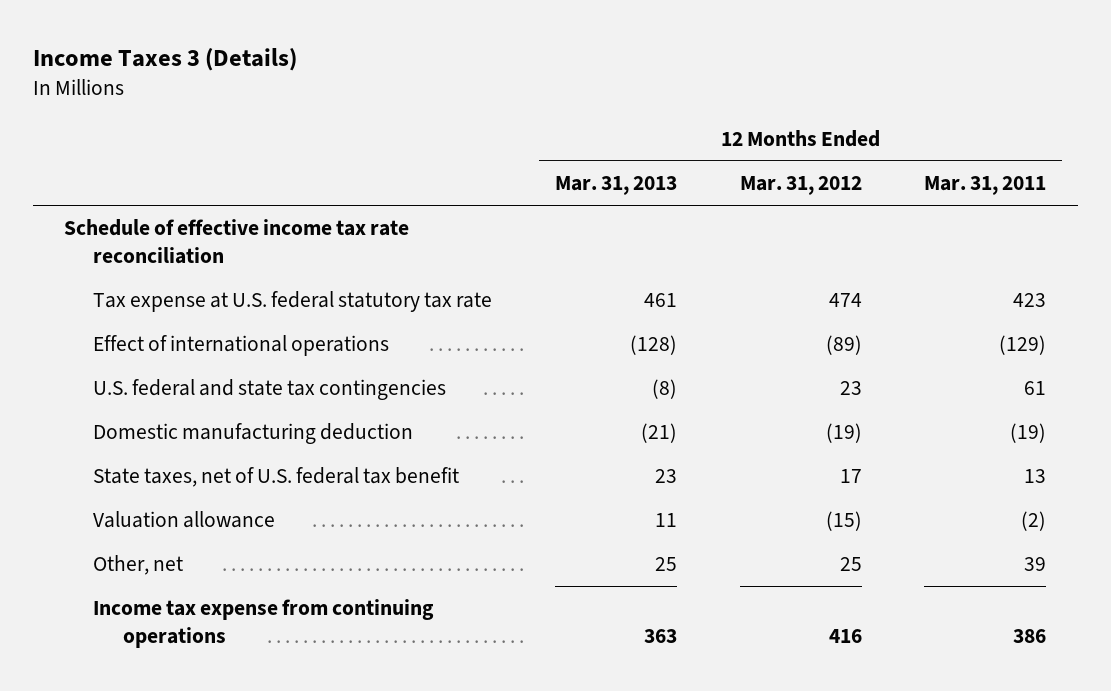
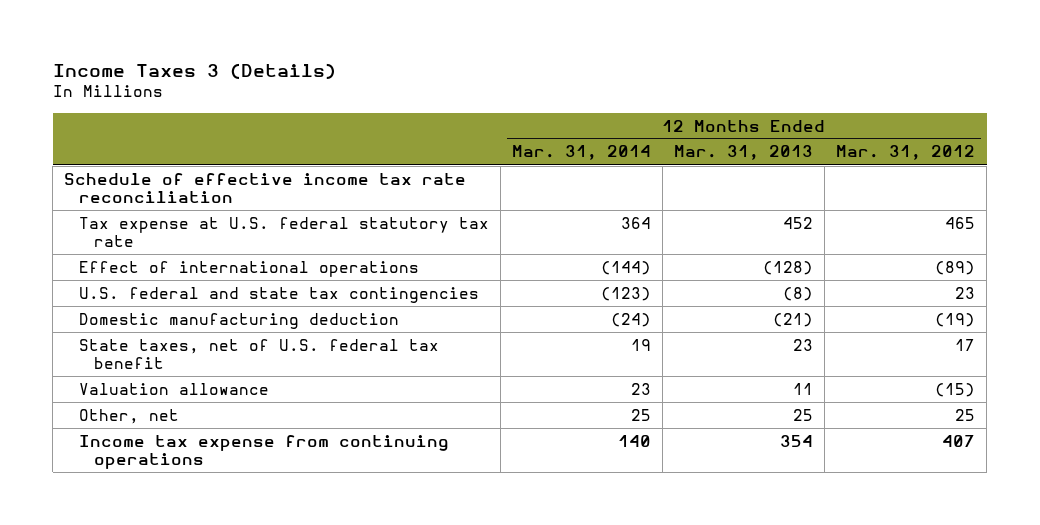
[924,176,1047,196] Mar. 31, 2011 -> none
none -> [512,145,652,161] Mar. 31, 2014
[644,293,678,308] 461 -> [783,216,814,229] 452
[828,293,862,308] 474 -> [945,216,976,229] 465
[644,628,678,643] 363 -> [780,434,814,447] 354
[828,628,862,643] 416 -> [942,434,976,447] 407

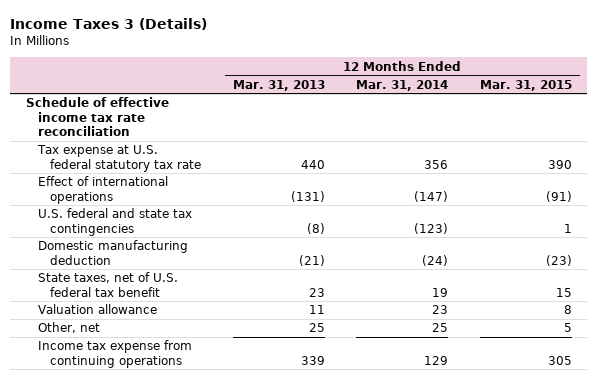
[836,145,976,161] Mar. 31, 2012 -> none
none -> [479,79,572,91] Mar. 31, 2015
[621,216,652,229] 364 -> [424,159,449,169] 356
[783,216,814,229] 452 -> [300,159,325,169] 440
[601,260,652,275] (144) -> [414,190,449,202] (147)
[763,260,814,275] (128) -> [290,190,325,202] (131)
[618,434,652,447] 140 -> [424,355,449,365] 129
[780,434,814,447] 354 -> [300,355,325,365] 339

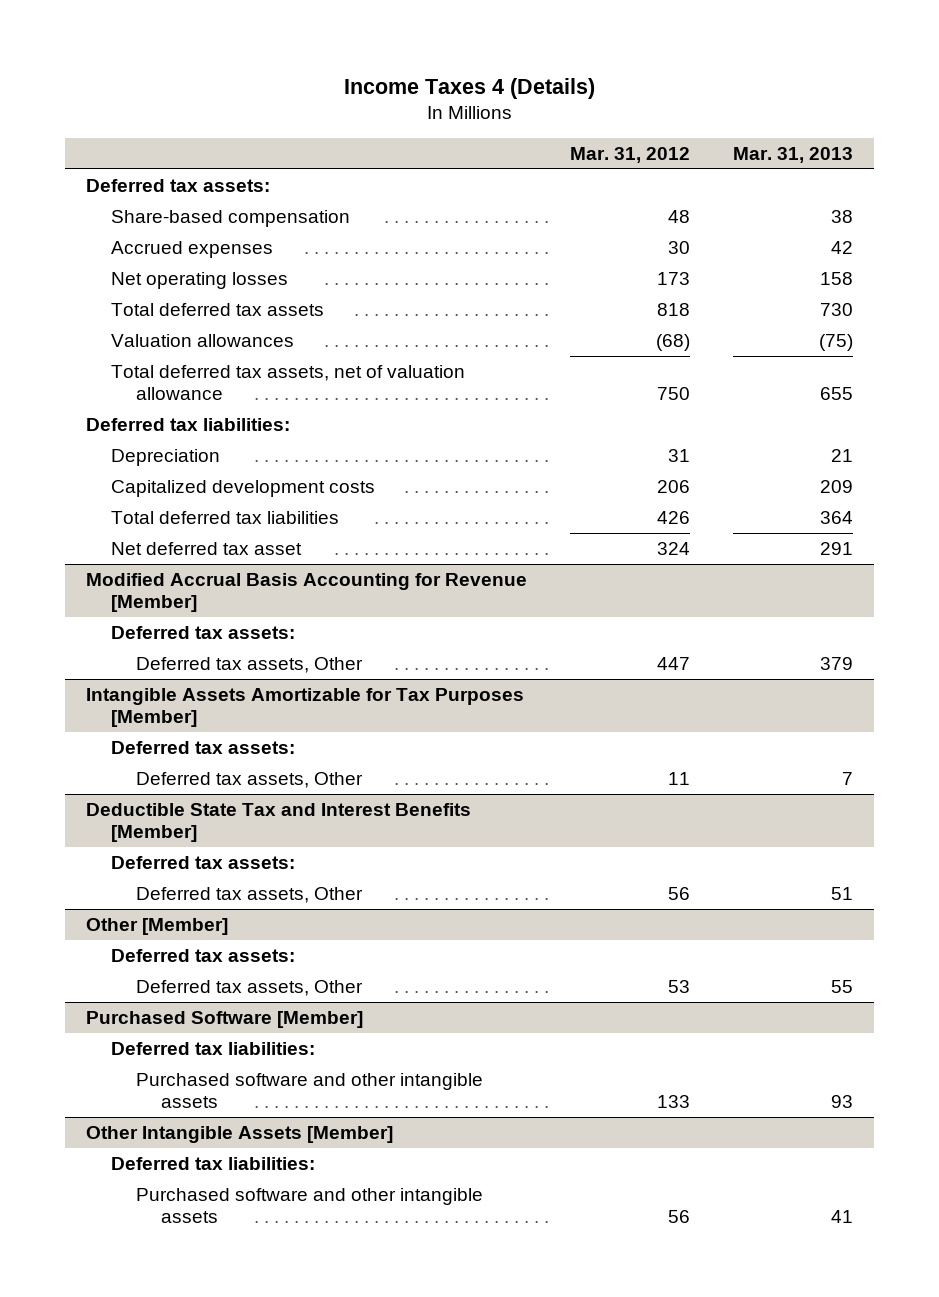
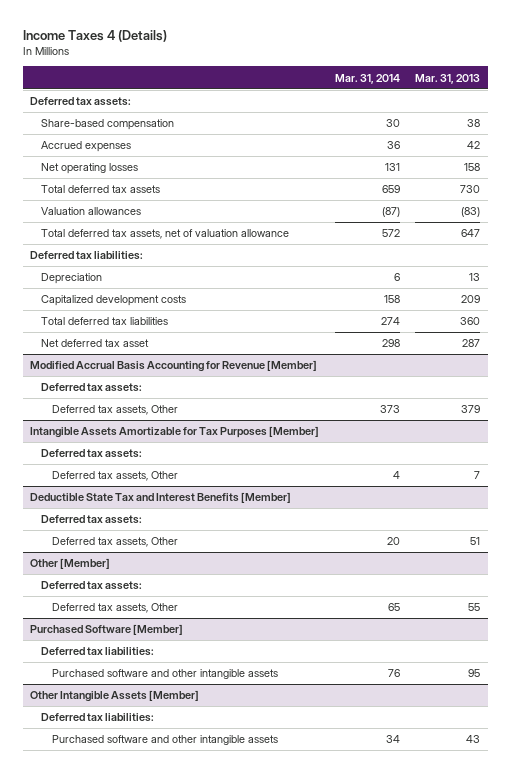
[570,146,691,163] Mar. 31, 2012 -> none
none -> [334,73,400,84] Mar. 31, 2014
[818,333,853,351] (75) -> [460,207,480,218] (83)
[819,386,853,400] 655 -> [460,229,480,238] 647
[830,448,853,462] 21 -> [468,273,480,282] 13
[819,510,853,524] 364 -> [459,317,480,326] 360
[819,541,853,555] 291 -> [461,339,480,348] 287
[830,1094,853,1108] 93 -> [467,669,480,678] 95
[830,1209,853,1223] 41 -> [465,735,480,744] 43

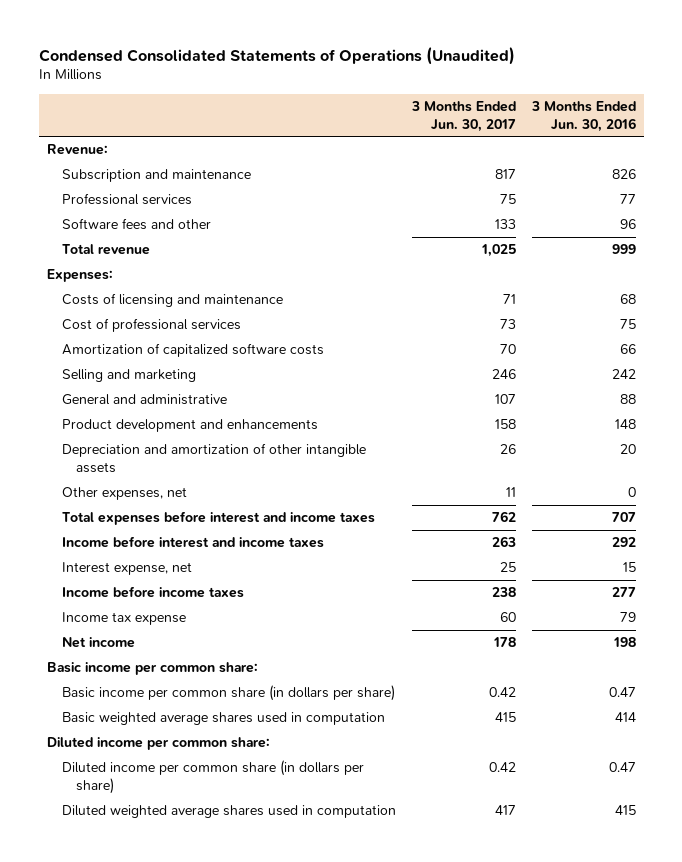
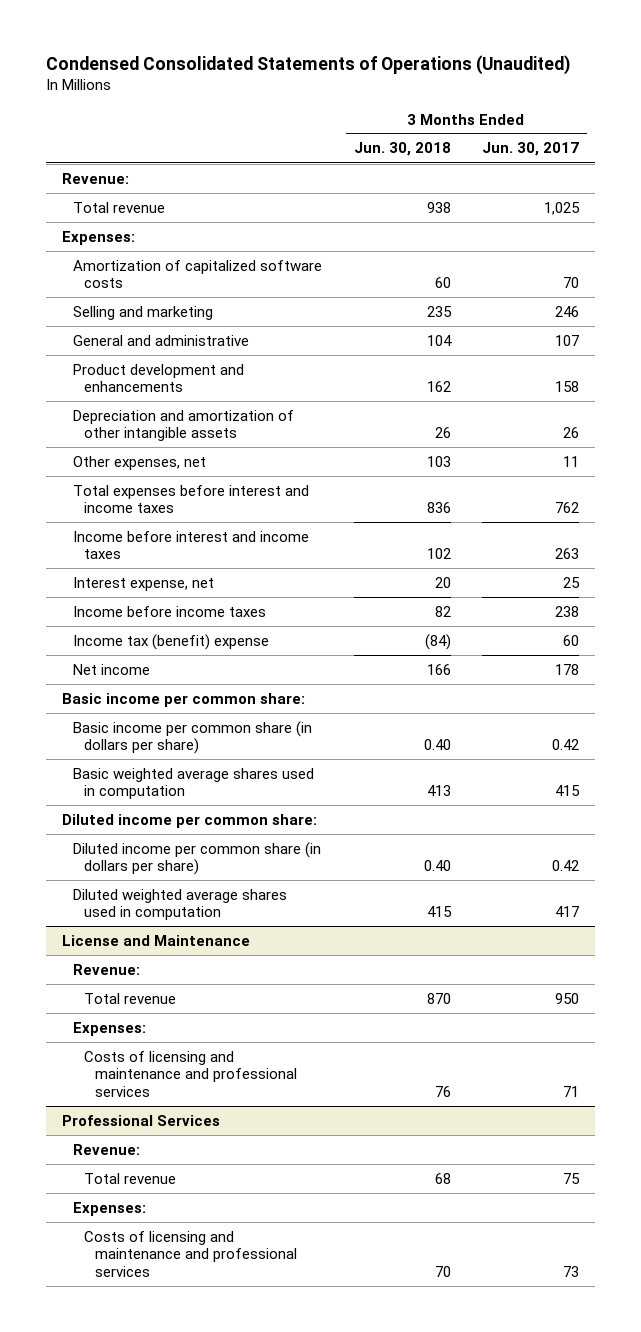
[530,100,636,132] 3 Months Ended Jun. 30, 2016 -> none
none -> [353,142,451,157] Jun. 30, 2018
[61,169,251,183] Subscription and maintenance -> none
[61,193,192,206] Professional services -> none
[61,218,211,231] Software fees and other -> none
[61,293,283,308] Costs of licensing and maintenance -> none
[61,318,241,333] Cost of professional services -> none
[61,612,186,626] Income tax expense -> [73,633,270,650] Income tax (benefit) expense
none -> [61,934,250,946] License and Maintenance
none -> [73,963,141,975] Revenue:
none -> [84,992,177,1004] Total revenue
none -> [73,1021,147,1036] Expenses:
none -> [84,1050,298,1097] Costs of licensing and maintenance and professional services
none -> [61,1114,220,1126] Professional Services
none -> [73,1143,141,1155] Revenue:
none -> [84,1172,177,1184] Total revenue
none -> [73,1201,147,1216] Expenses:
none -> [84,1230,298,1277] Costs of licensing and maintenance and professional services

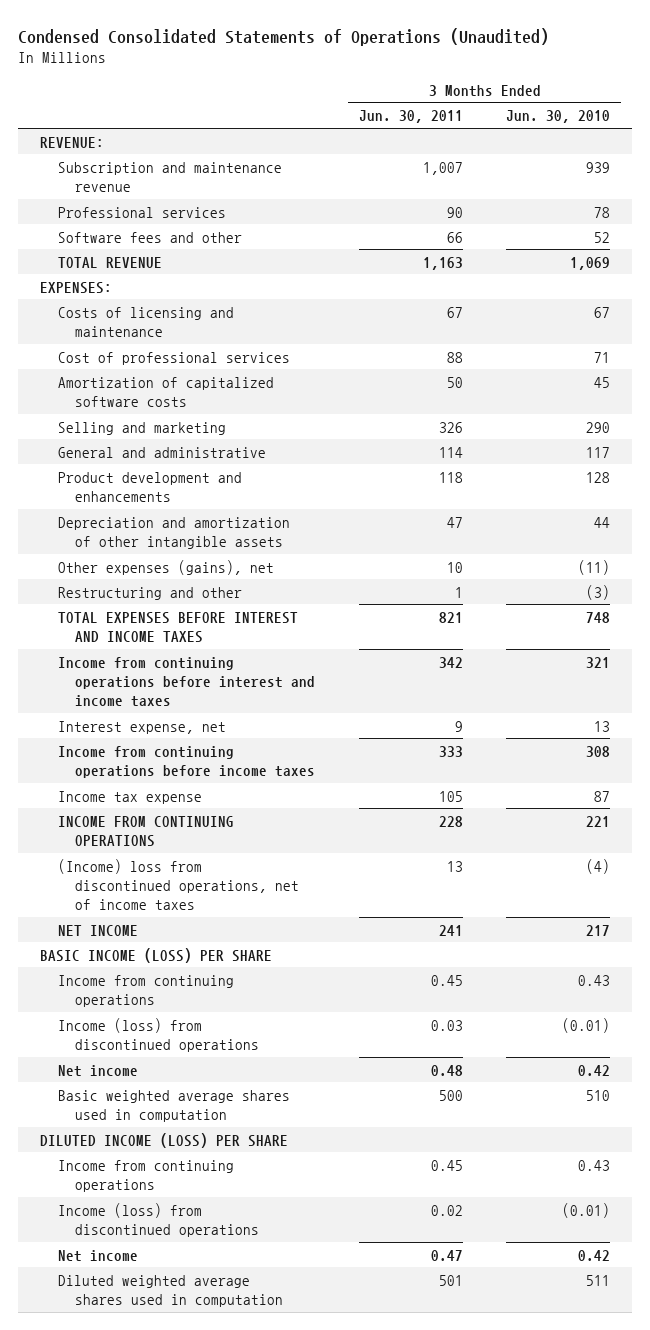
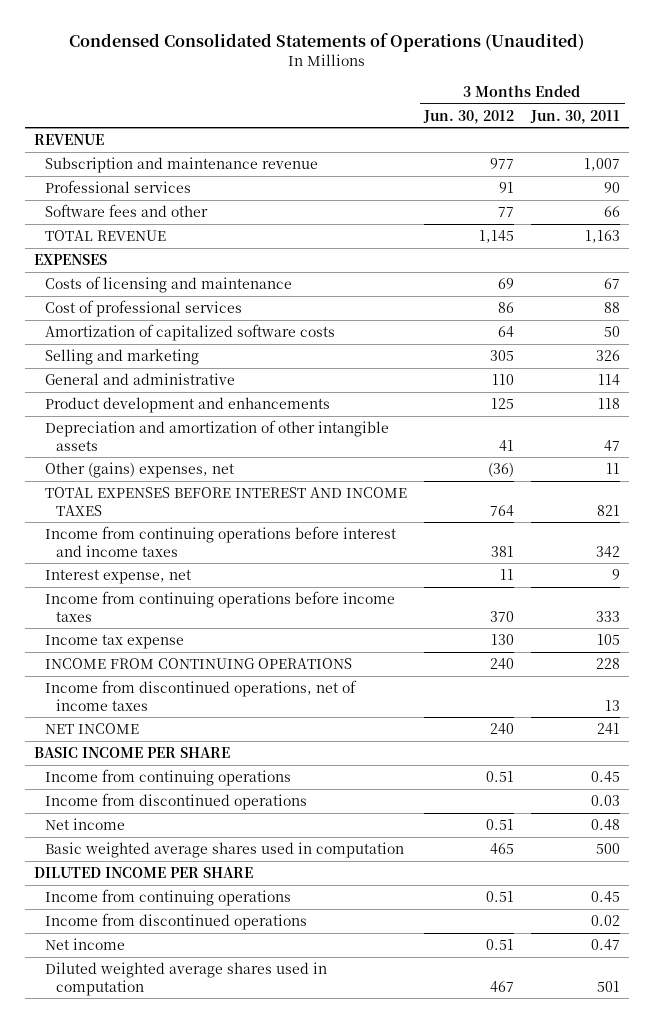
[506,110,611,124] Jun. 30, 2010 -> none
none -> [423,109,515,124] Jun. 30, 2012
[40,136,105,148] REVENUE: -> [33,133,104,145] REVENUE
[40,281,113,294] EXPENSES: -> [33,253,107,265] EXPENSES
[57,586,242,600] Restructuring and other -> none
[57,559,274,575] Other expenses (gains), net -> [44,461,234,478] Other (gains) expenses, net
[446,561,463,573] 10 -> [606,462,621,474] 11
[57,858,300,911] (Income) loss from discontinued operations, net of income taxes -> [44,679,357,711] Income from discontinued operations, net of income taxes
[40,947,273,963] BASIC INCOME (LOSS) PER SHARE -> [33,746,230,758] BASIC INCOME PER SHARE
[57,1017,260,1052] Income (loss) from discontinued operations -> [44,792,307,810] Income from discontinued operations
[40,1132,289,1148] DILUTED INCOME (LOSS) PER SHARE -> [33,866,253,878] DILUTED INCOME PER SHARE
[57,1202,260,1237] Income (loss) from discontinued operations -> [44,912,307,930] Income from discontinued operations

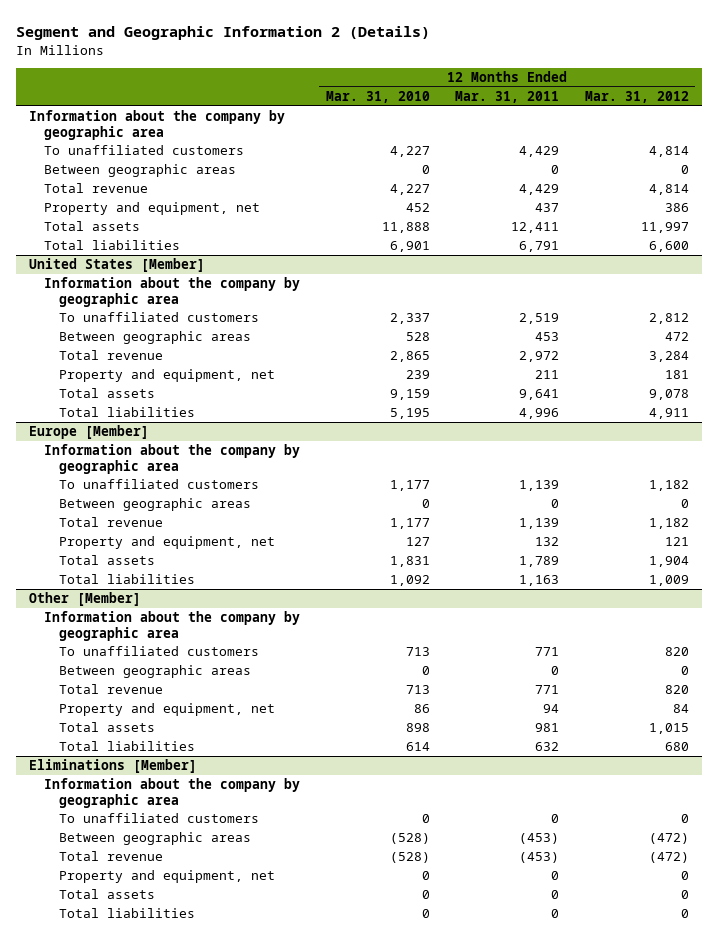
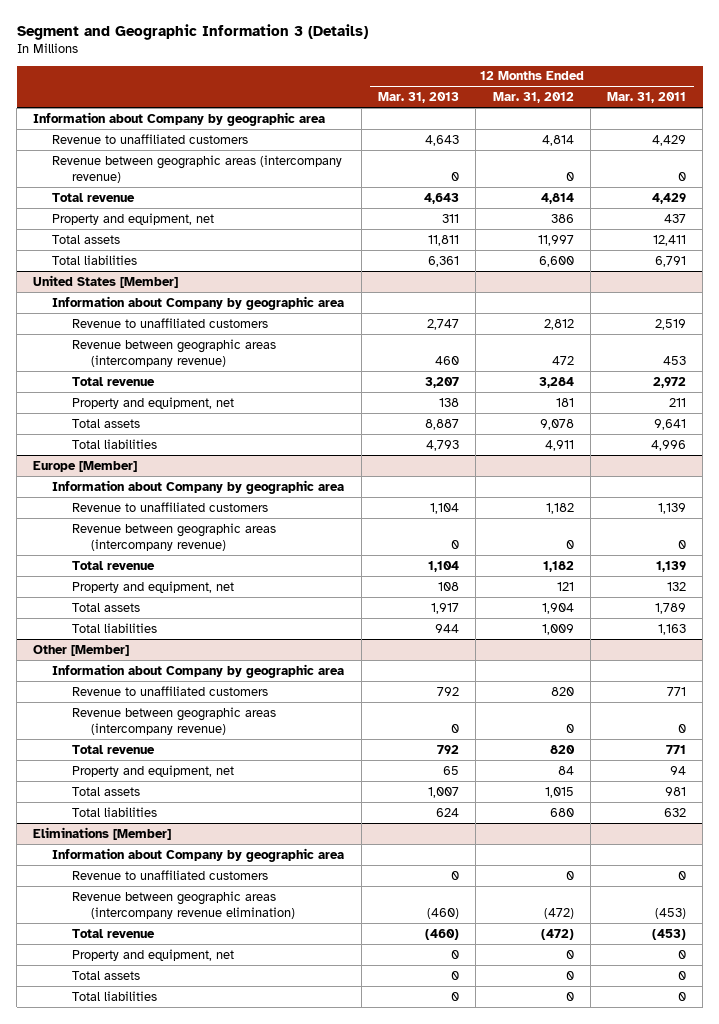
[16,25,431,40] Segment and Geographic Information 2 (Details) -> [16,24,368,41] Segment and Geographic Information 3 (Details)
[325,90,430,103] Mar. 31, 2010 -> none
none -> [377,92,459,104] Mar. 31, 2013
[29,110,286,140] Information about the company by geographic area -> [33,111,326,126] Information about Company by geographic area
[43,145,244,156] To unaffiliated customers -> [52,133,249,144] Revenue to unaffiliated customers
[43,164,236,178] Between geographic areas -> [52,154,343,183] Revenue between geographic areas (intercompany revenue)
[43,277,300,307] Information about the company by geographic area -> [52,295,345,310] Information about Company by geographic area
[58,312,259,323] To unaffiliated customers -> [71,317,268,328] Revenue to unaffiliated customers
[58,331,251,345] Between geographic areas -> [71,338,276,367] Revenue between geographic areas (intercompany revenue)
[43,444,300,474] Information about the company by geographic area -> [52,479,345,494] Information about Company by geographic area
[58,479,259,490] To unaffiliated customers -> [71,501,268,512] Revenue to unaffiliated customers
[58,498,251,512] Between geographic areas -> [71,522,276,551] Revenue between geographic areas (intercompany revenue)
[43,611,300,641] Information about the company by geographic area -> [52,663,345,678] Information about Company by geographic area
[58,646,259,657] To unaffiliated customers -> [71,685,268,696] Revenue to unaffiliated customers
[58,665,251,679] Between geographic areas -> [71,706,276,735] Revenue between geographic areas (intercompany revenue)
[43,778,300,808] Information about the company by geographic area -> [52,847,345,862] Information about Company by geographic area
[58,813,259,824] To unaffiliated customers -> [71,869,268,880] Revenue to unaffiliated customers
[58,832,251,846] Between geographic areas -> [71,890,295,919] Revenue between geographic areas (intercompany revenue elimination)

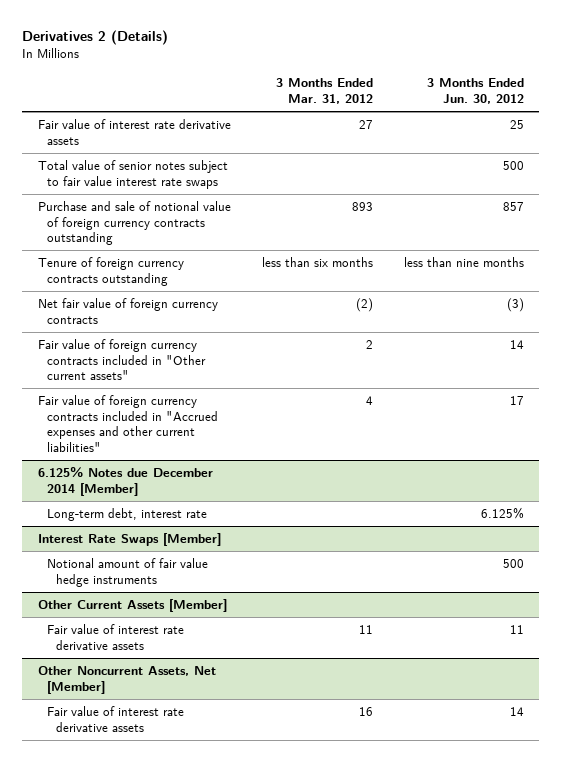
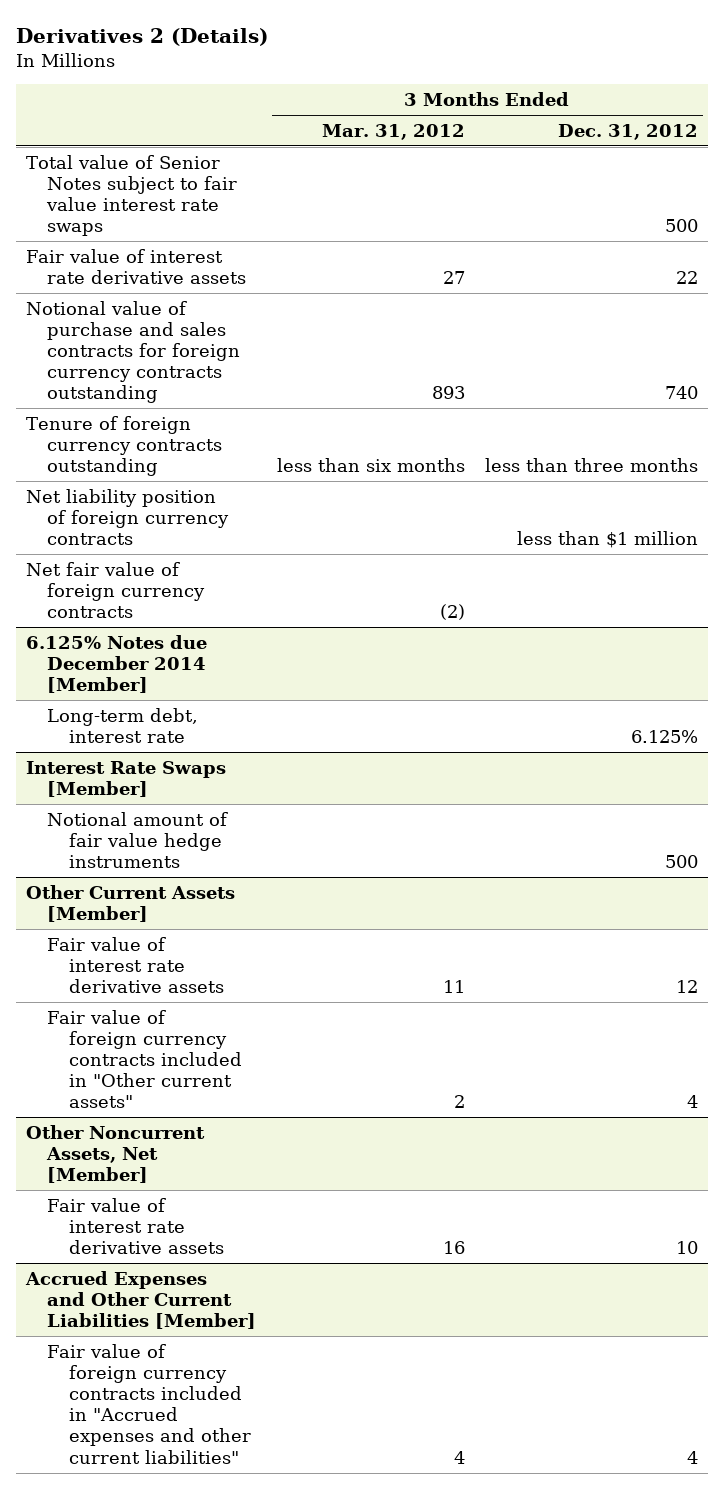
[426,78,524,105] 3 Months Ended Jun. 30, 2012 -> none
none -> [558,123,699,140] Dec. 31, 2012
none -> [26,154,238,237] Total value of Senior Notes subject to fair value interest rate swaps
[37,159,228,189] Total value of senior notes subject to fair value interest rate swaps -> none
[37,200,231,246] Purchase and sale of notional value of foreign currency contracts outstanding -> [26,300,241,404] Notional value of purchase and sales contracts for foreign currency contracts outstanding
none -> [26,488,230,546] Net liability position of foreign currency contracts
[37,338,207,381] Fair value of foreign currency contracts included in "Other current assets" -> none
[37,394,219,452] Fair value of foreign currency contracts included in "Accrued expenses and other current liabilities" -> none
none -> [47,1009,242,1109] Fair value of foreign currency contracts included in "Other current assets"
none -> [25,1270,257,1330] Accrued Expenses and Other Current Liabilities [Member]
none -> [47,1343,251,1464] Fair value of foreign currency contracts included in "Accrued expenses and other current liabilities"

